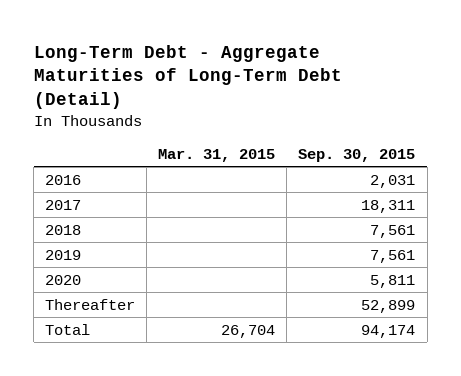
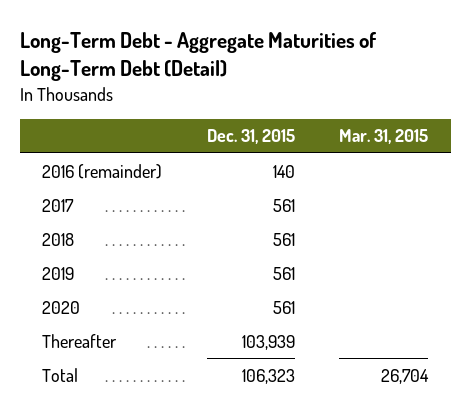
[298,148,416,162] Sep. 30, 2015 -> none
none -> [206,129,295,145] Dec. 31, 2015
[45,174,82,185] 2016 -> [42,163,163,179] 2016 (remainder)

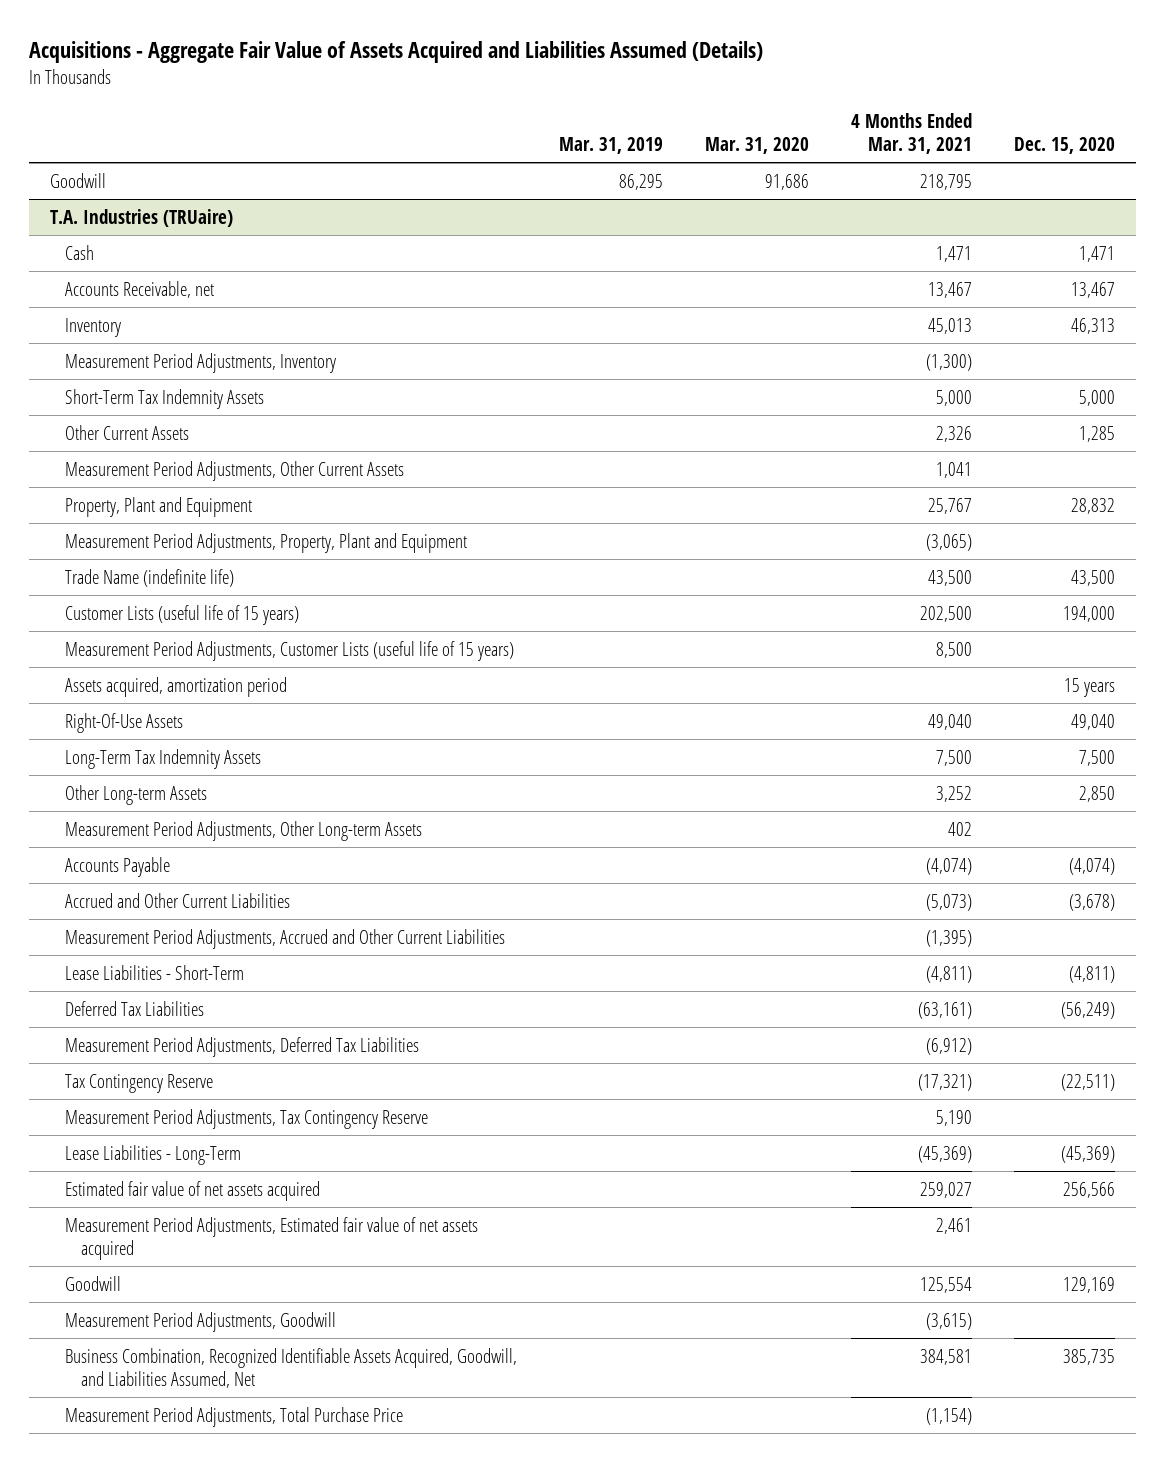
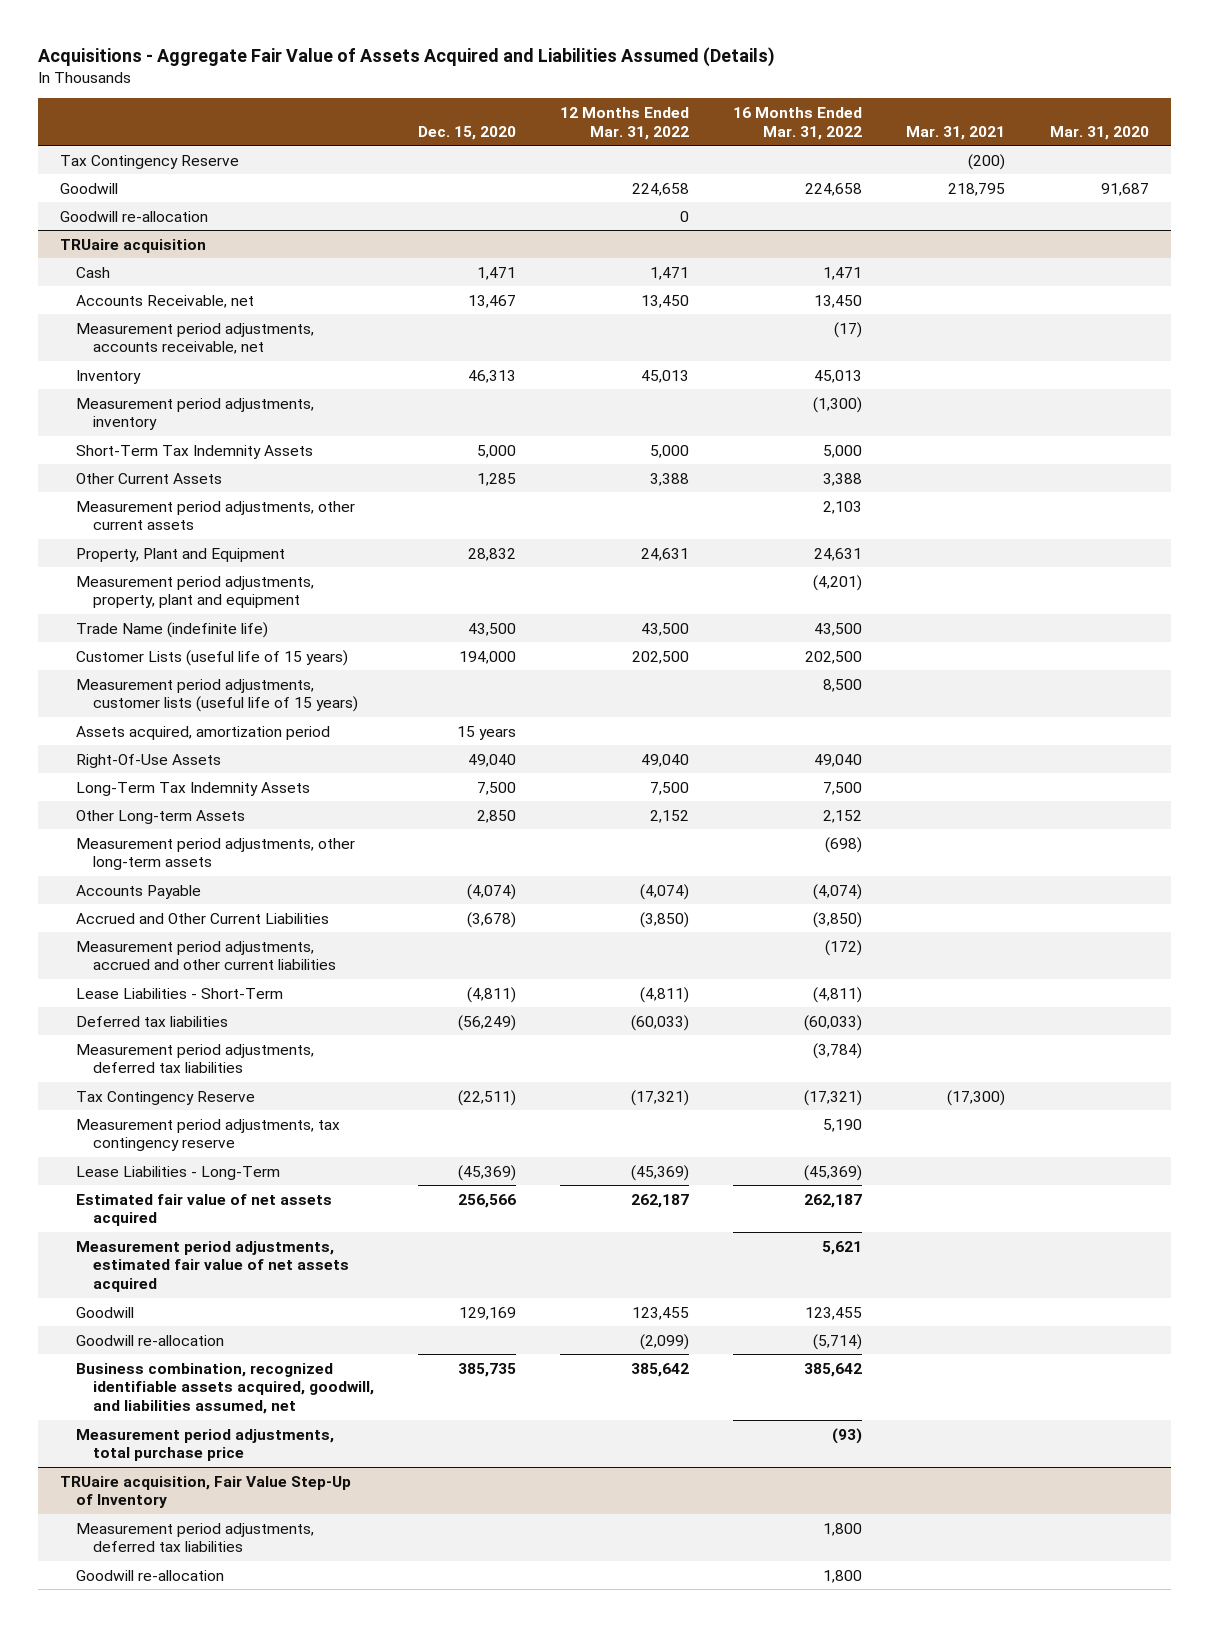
[559,136,664,154] Mar. 31, 2019 -> none
[851,112,973,154] 4 Months Ended Mar. 31, 2021 -> none
none -> [559,106,689,140] 12 Months Ended Mar. 31, 2022
none -> [733,106,863,140] 16 Months Ended Mar. 31, 2022
none -> [906,125,1006,140] Mar. 31, 2021
none -> [59,154,239,169] Tax Contingency Reserve
[765,173,810,190] 91,686 -> [1100,182,1149,196] 91,687
none -> [59,210,208,222] Goodwill re-allocation
[49,208,233,227] T.A. Industries (TRUaire) -> [59,238,206,253] TRUaire acquisition
none -> [76,322,315,355] Measurement period adjustments, accounts receivable, net
[65,352,337,373] Measurement Period Adjustments, Inventory -> [76,397,315,431] Measurement period adjustments, inventory
[65,460,405,481] Measurement Period Adjustments, Other Current Assets -> [76,500,356,531] Measurement period adjustments, other current assets
[65,532,468,553] Measurement Period Adjustments, Property, Plant and Equipment -> [76,575,315,609] Measurement period adjustments, property, plant and equipment
[65,640,515,661] Measurement Period Adjustments, Customer Lists (useful life of 15 years) -> [76,678,358,713] Measurement period adjustments, customer lists (useful life of 15 years)
[65,820,423,841] Measurement Period Adjustments, Other Long-term Assets -> [76,837,356,871] Measurement period adjustments, other long-term assets
[65,928,506,949] Measurement Period Adjustments, Accrued and Other Current Liabilities -> [76,940,336,971] Measurement period adjustments, accrued and other current liabilities
[65,1000,205,1016] Deferred Tax Liabilities -> [76,1015,229,1027] Deferred tax liabilities
[65,1036,420,1057] Measurement Period Adjustments, Deferred Tax Liabilities -> [76,1043,315,1074] Measurement period adjustments, deferred tax liabilities
[65,1108,429,1129] Measurement Period Adjustments, Tax Contingency Reserve -> [76,1118,341,1152] Measurement period adjustments, tax contingency reserve
[65,1216,479,1260] Measurement Period Adjustments, Estimated fair value of net assets acquired -> [76,1240,349,1293] Measurement period adjustments, estimated fair value of net assets acquired
[65,1311,337,1332] Measurement Period Adjustments, Goodwill -> [76,1334,225,1346] Goodwill re-allocation
[65,1347,518,1388] Business Combination, Recognized Identifiable Assets Acquired, Goodwill, and Liabilities Assumed, Net -> [76,1362,374,1415] Business combination, recognized identifiable assets acquired, goodwill, and liabilities assumed, net
[65,1406,404,1427] Measurement Period Adjustments, Total Purchase Price -> [76,1428,335,1462] Measurement period adjustments, total purchase price
none -> [59,1475,351,1509] TRUaire acquisition, Fair Value Step-Up of Inventory
none -> [76,1522,315,1553] Measurement period adjustments, deferred tax liabilities
none -> [76,1569,225,1581] Goodwill re-allocation

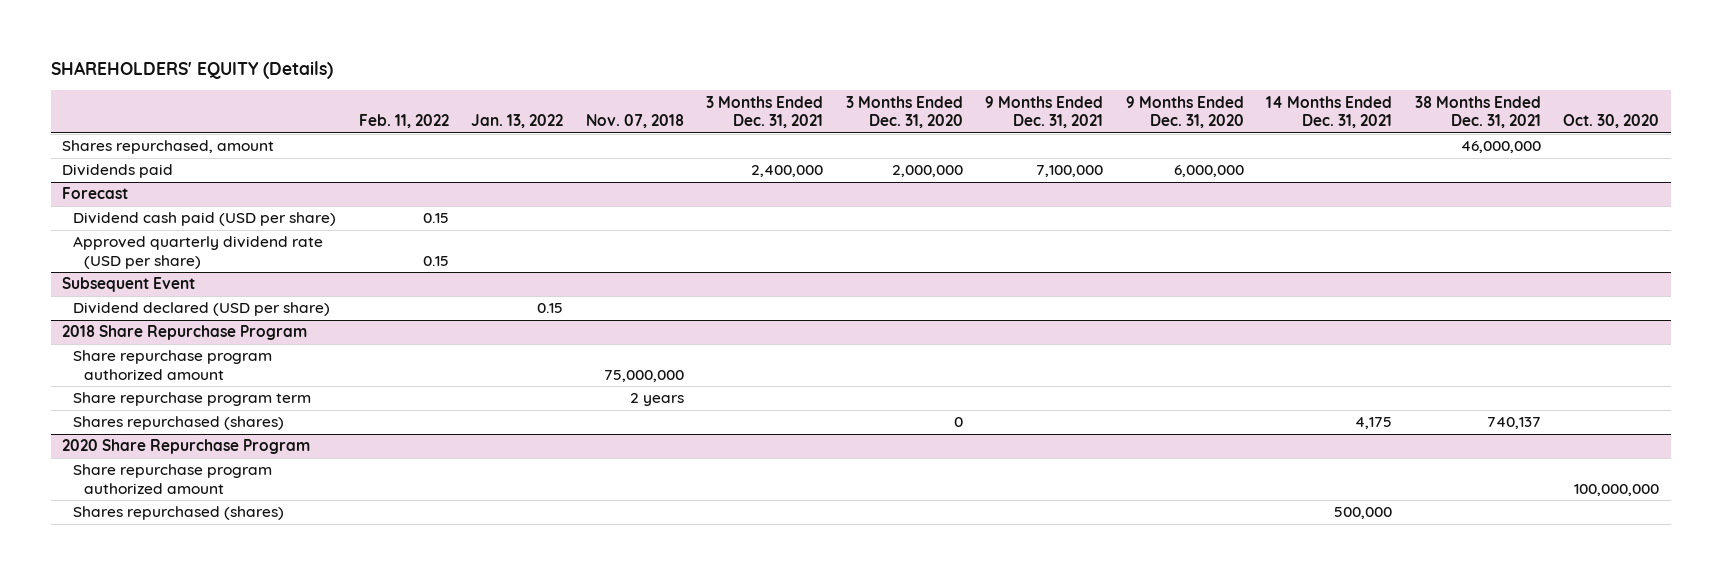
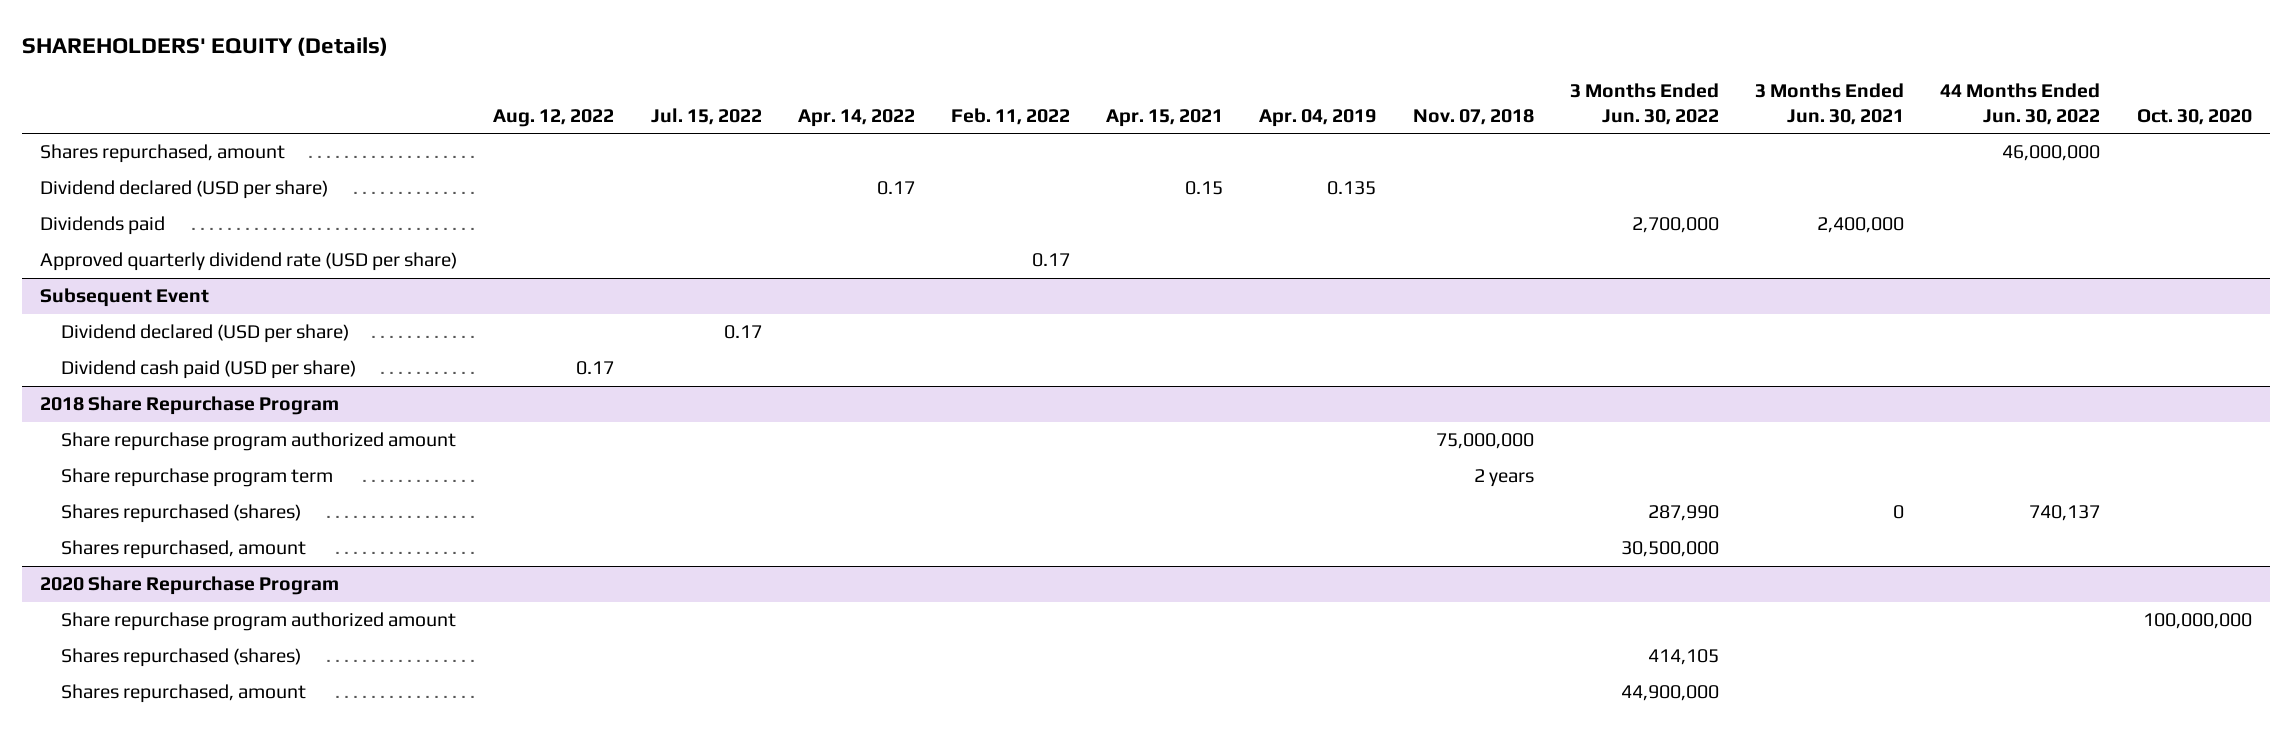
[471,114,564,129] Jan. 13, 2022 -> none
[706,95,824,129] 3 Months Ended Dec. 31, 2021 -> none
[845,95,963,129] 3 Months Ended Dec. 31, 2020 -> none
[985,95,1104,129] 9 Months Ended Dec. 31, 2021 -> none
[1125,95,1244,129] 9 Months Ended Dec. 31, 2020 -> none
[1266,95,1393,129] 14 Months Ended Dec. 31, 2021 -> none
[1414,95,1541,129] 38 Months Ended Dec. 31, 2021 -> none
none -> [493,108,615,127] Aug. 12, 2022
none -> [650,107,762,125] Jul. 15, 2022
none -> [797,108,915,127] Apr. 14, 2022
none -> [1106,108,1224,127] Apr. 15, 2021
none -> [1259,108,1377,127] Apr. 04, 2019
none -> [1569,82,1719,125] 3 Months Ended Jun. 30, 2022
none -> [1755,82,1905,125] 3 Months Ended Jun. 30, 2021
none -> [1940,82,2101,125] 44 Months Ended Jun. 30, 2022
none -> [40,180,329,200] Dividend declared (USD per share)
[62,187,129,200] Forecast -> none
[73,212,337,227] Dividend cash paid (USD per share) -> none
[73,236,324,269] Approved quarterly dividend rate (USD per share) -> none
none -> [40,252,458,272] Approved quarterly dividend rate (USD per share)
none -> [60,360,356,380] Dividend cash paid (USD per share)
none -> [60,540,306,560] Shares repurchased, amount
none -> [60,684,306,704] Shares repurchased, amount

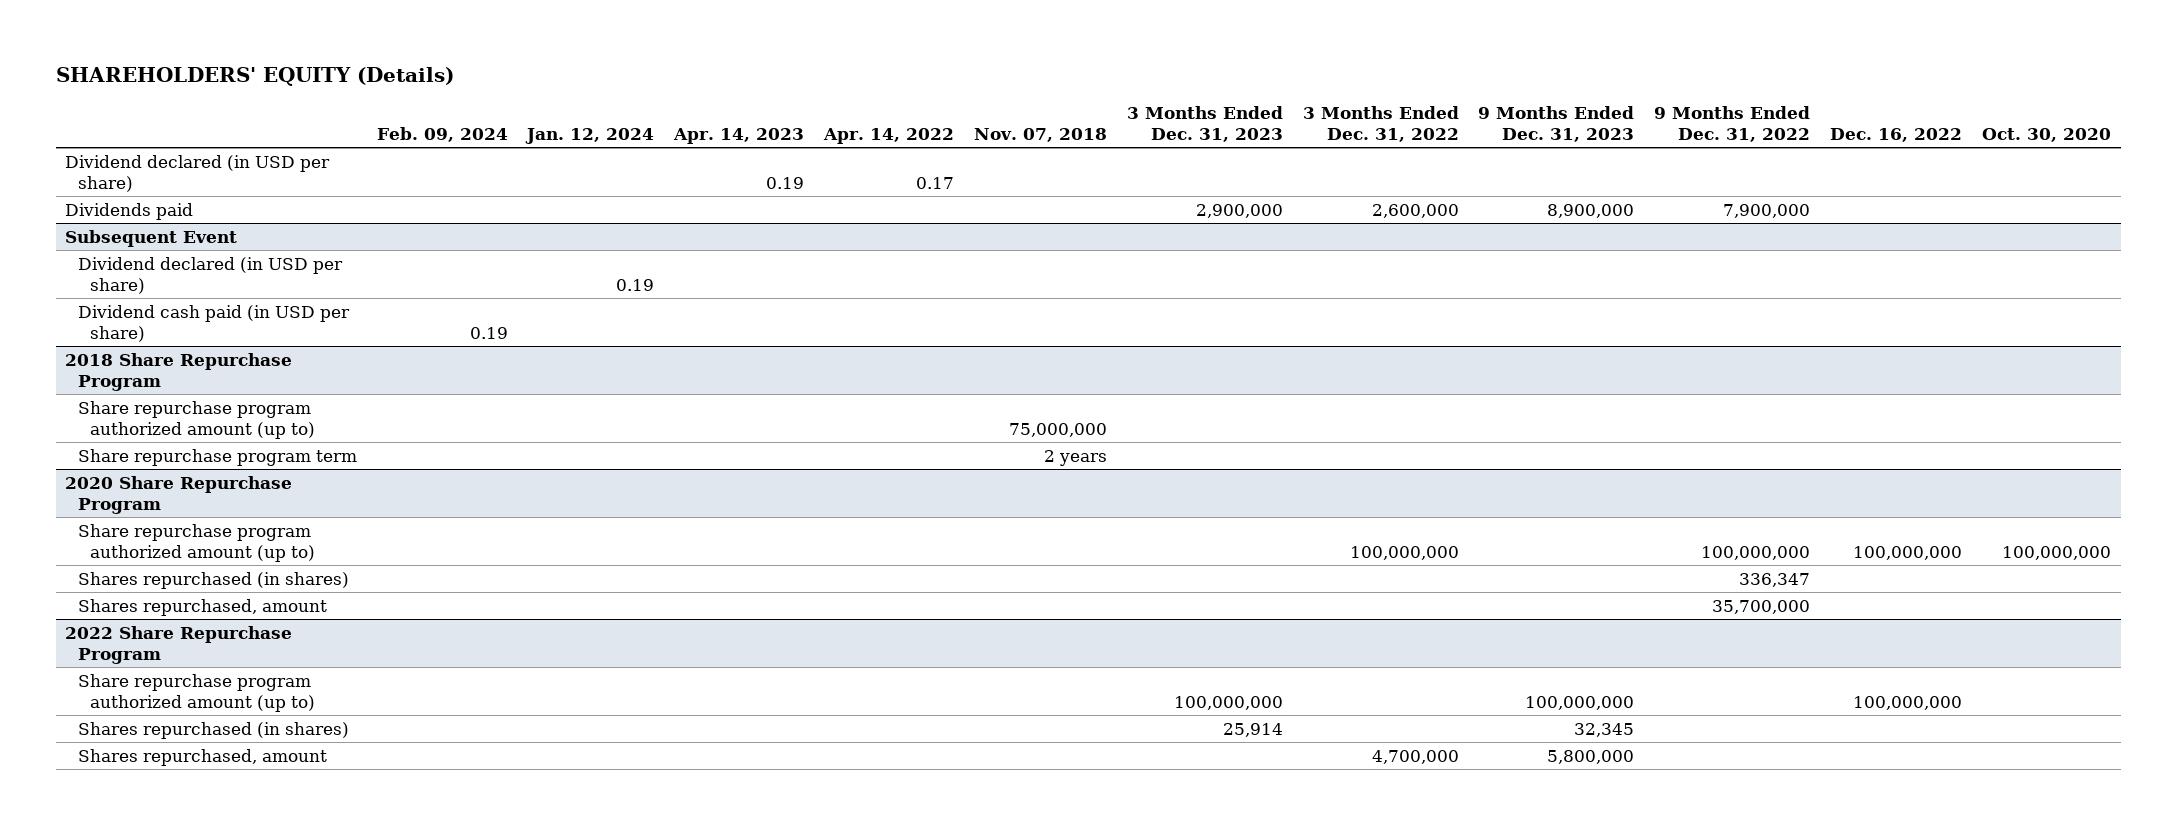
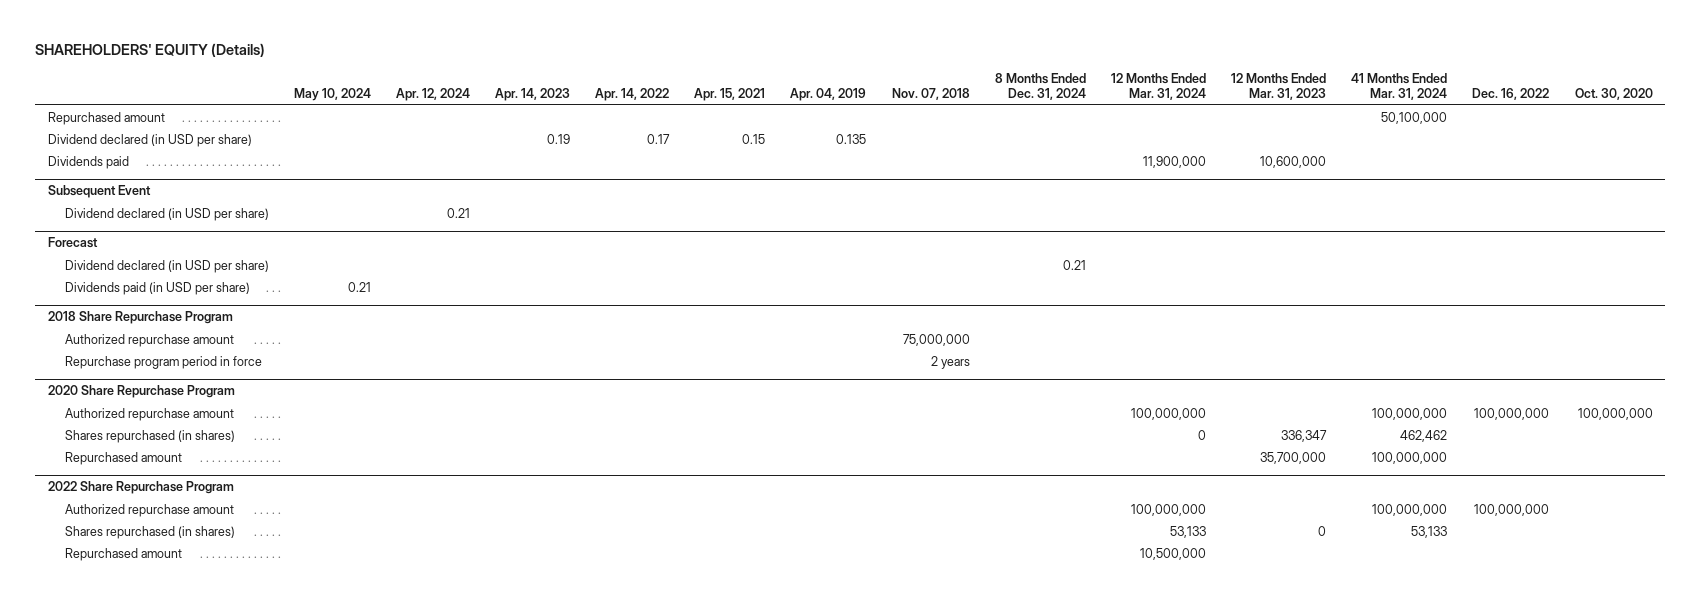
[376,126,508,142] Feb. 09, 2024 -> none
[525,127,655,144] Jan. 12, 2024 -> none
[1126,106,1283,142] 3 Months Ended Dec. 31, 2023 -> none
[1302,106,1459,142] 3 Months Ended Dec. 31, 2022 -> none
[1478,106,1635,142] 9 Months Ended Dec. 31, 2023 -> none
[1654,106,1811,142] 9 Months Ended Dec. 31, 2022 -> none
none -> [293,88,371,102] May 10, 2024
none -> [395,88,470,102] Apr. 12, 2024
none -> [694,88,766,102] Apr. 15, 2021
none -> [790,88,867,102] Apr. 04, 2019
none -> [994,73,1086,101] 8 Months Ended Dec. 31, 2024
none -> [1110,73,1206,101] 12 Months Ended Mar. 31, 2024
none -> [1231,73,1327,101] 12 Months Ended Mar. 31, 2023
none -> [1351,73,1448,101] 41 Months Ended Mar. 31, 2024
none -> [47,111,165,125] Repurchased amount
[77,304,350,342] Dividend cash paid (in USD per share) -> none
none -> [47,237,98,249] Forecast
none -> [64,259,269,273] Dividend declared (in USD per share)
none -> [64,281,250,295] Dividends paid (in USD per share)
[77,400,316,439] Share repurchase program authorized amount (up to) -> [64,333,234,347] Authorized repurchase amount
[77,448,357,466] Share repurchase program term -> [64,355,262,369] Repurchase program period in force
[77,523,316,562] Share repurchase program authorized amount (up to) -> [64,407,234,421] Authorized repurchase amount
[77,598,327,616] Shares repurchased, amount -> [64,451,182,465] Repurchased amount
[77,673,316,712] Share repurchase program authorized amount (up to) -> [64,503,234,517] Authorized repurchase amount
[77,748,327,766] Shares repurchased, amount -> [64,547,182,561] Repurchased amount

